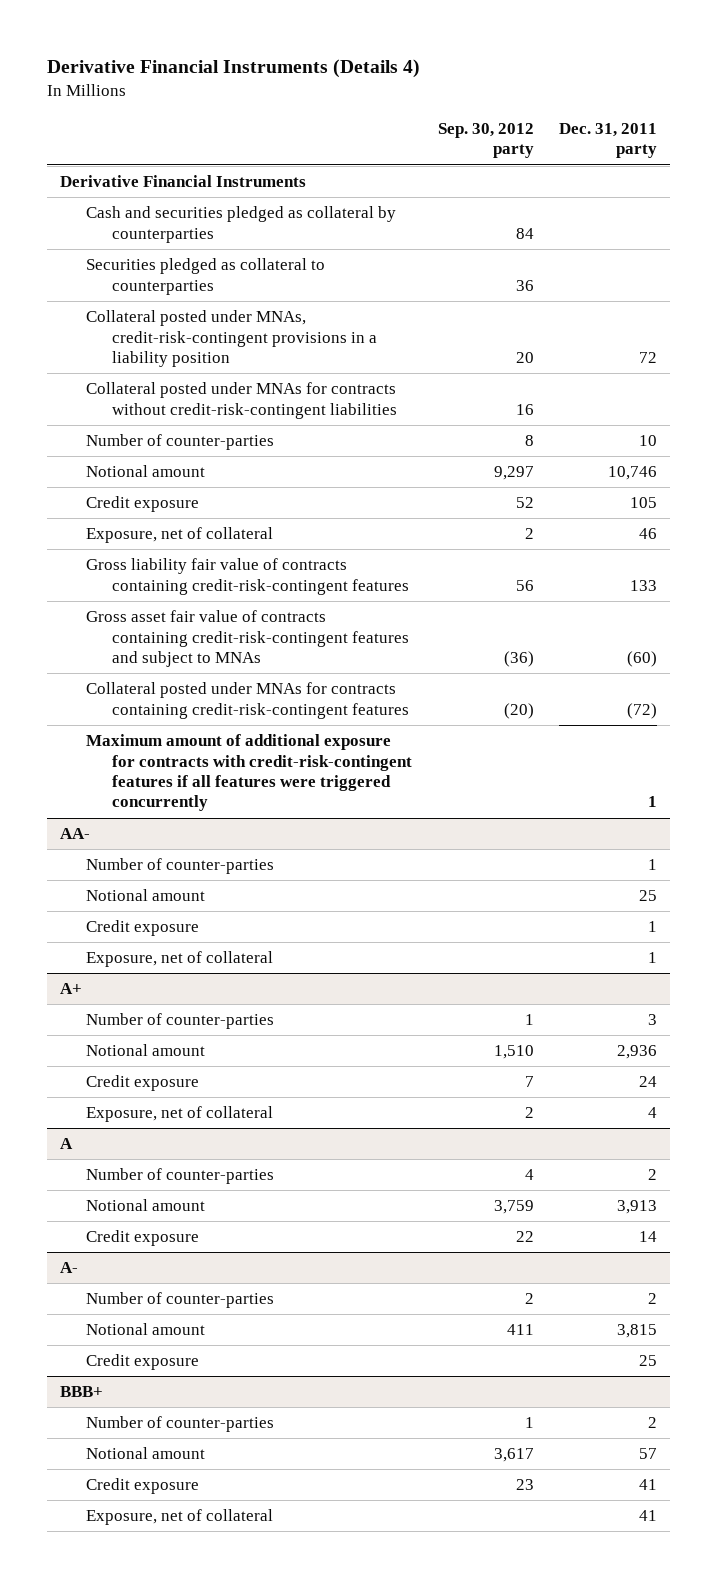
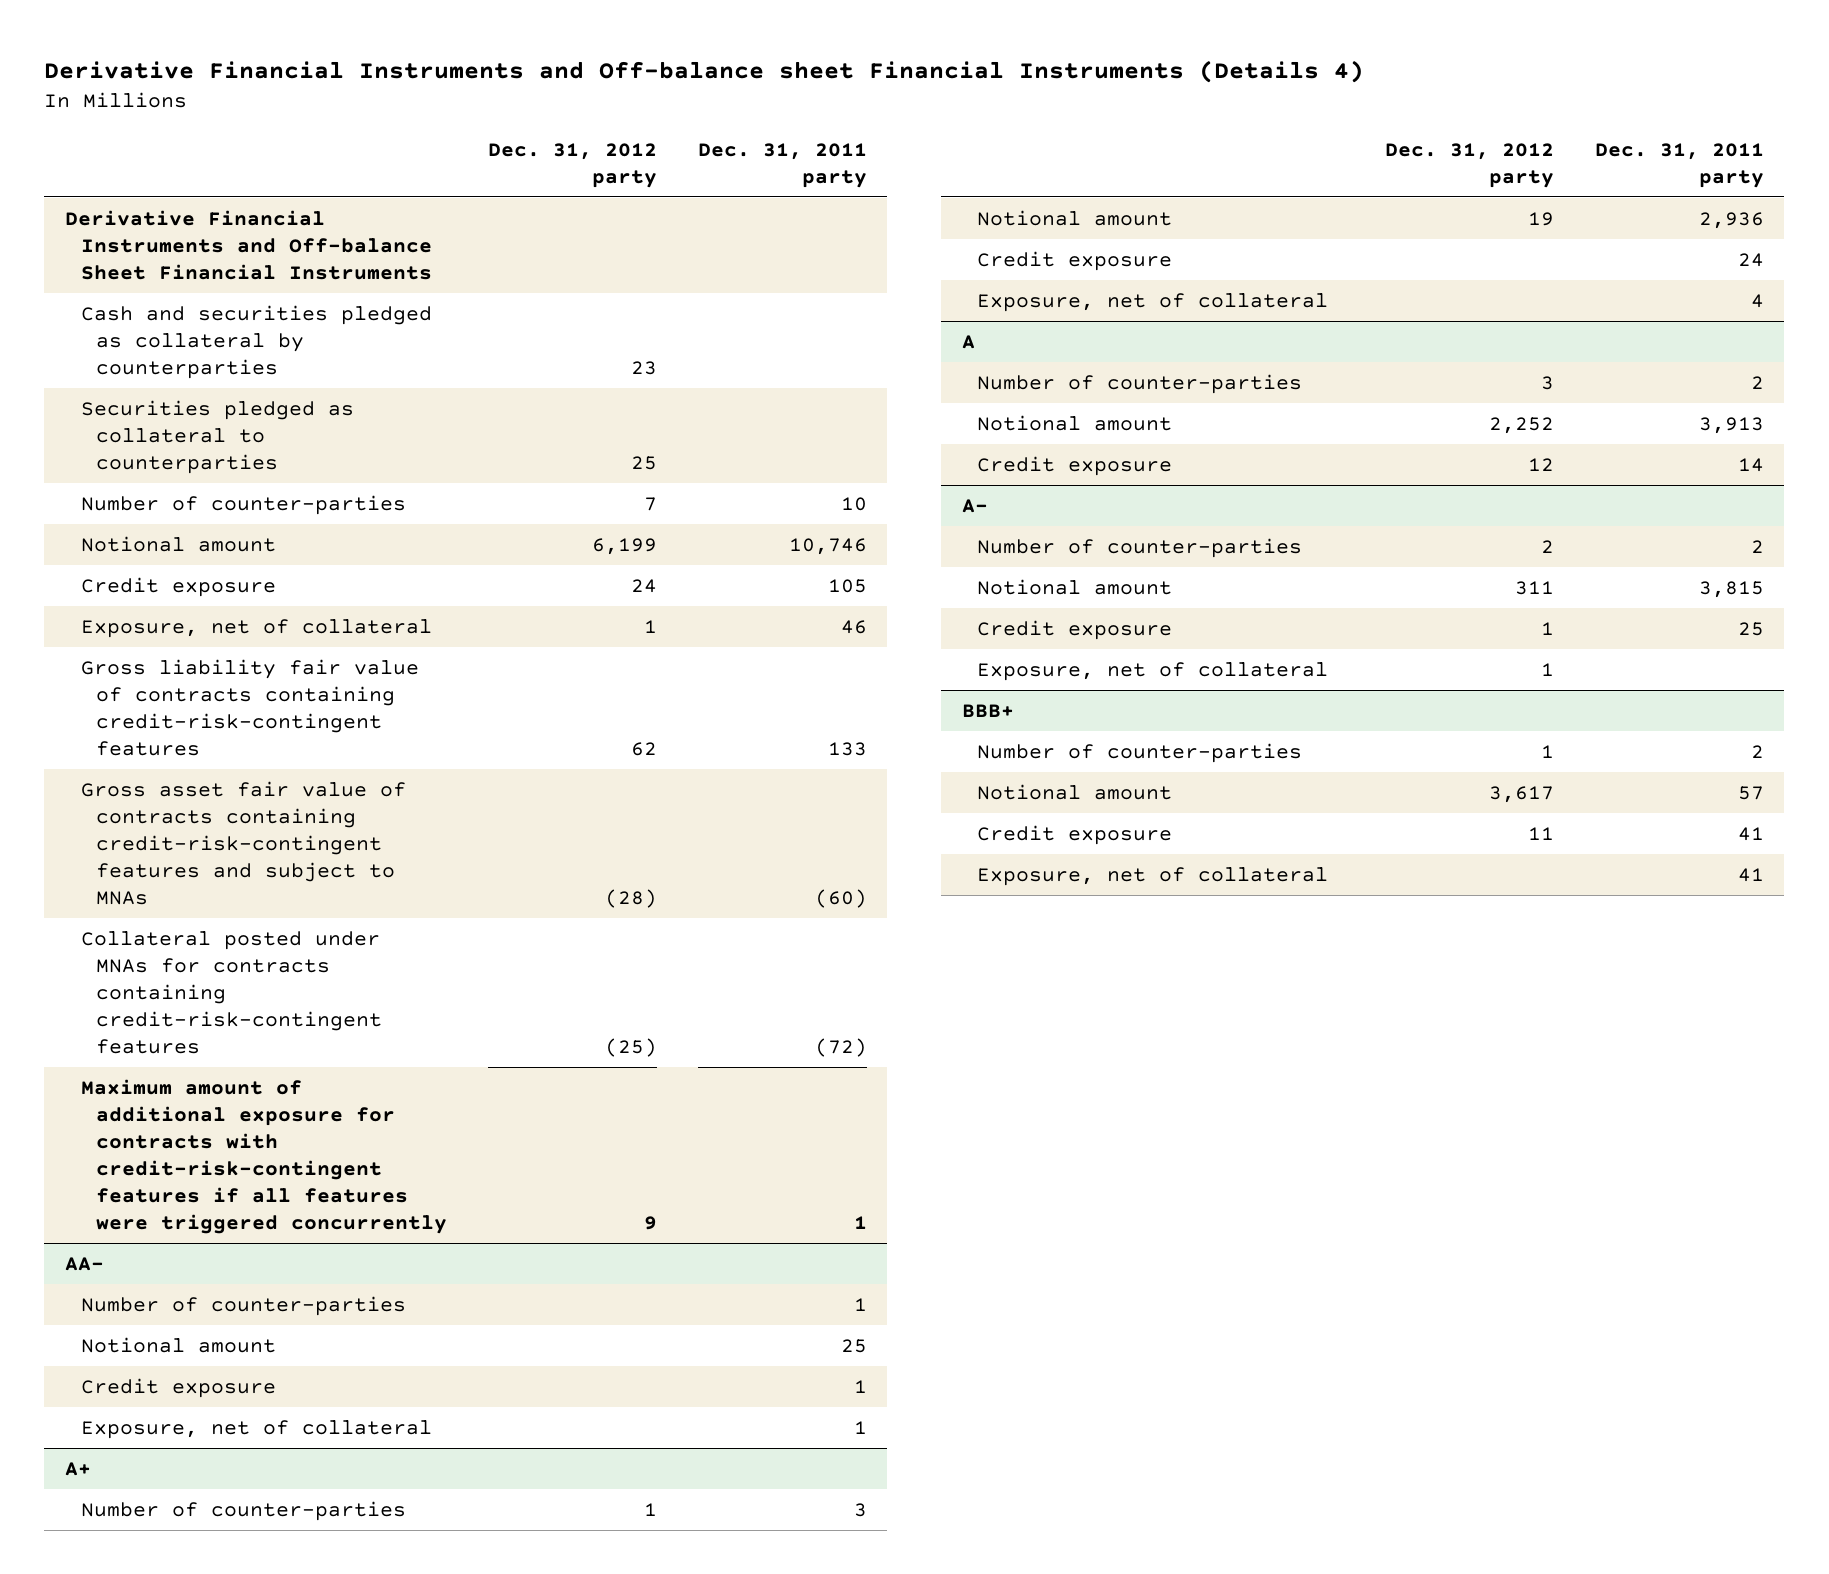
[46,59,420,79] Derivative Financial Instruments (Details 4) -> [44,59,1365,83] Derivative Financial Instruments and Off-balance sheet Financial Instruments (Details 4)
[437,122,534,159] Sep. 30, 2012 party -> none
none -> [488,142,658,188] Dec. 31, 2012 party
[59,175,306,188] Derivative Financial Instruments -> none
none -> [64,209,432,280] Derivative Financial Instruments and Off-balance Sheet Financial Instruments
[85,310,378,367] Collateral posted under MNAs, credit-risk-contingent provisions in a liability position -> none
[85,382,398,419] Collateral posted under MNAs for contracts without credit-risk-contingent liabilities -> none
none -> [977,661,1329,681] Exposure, net of collateral

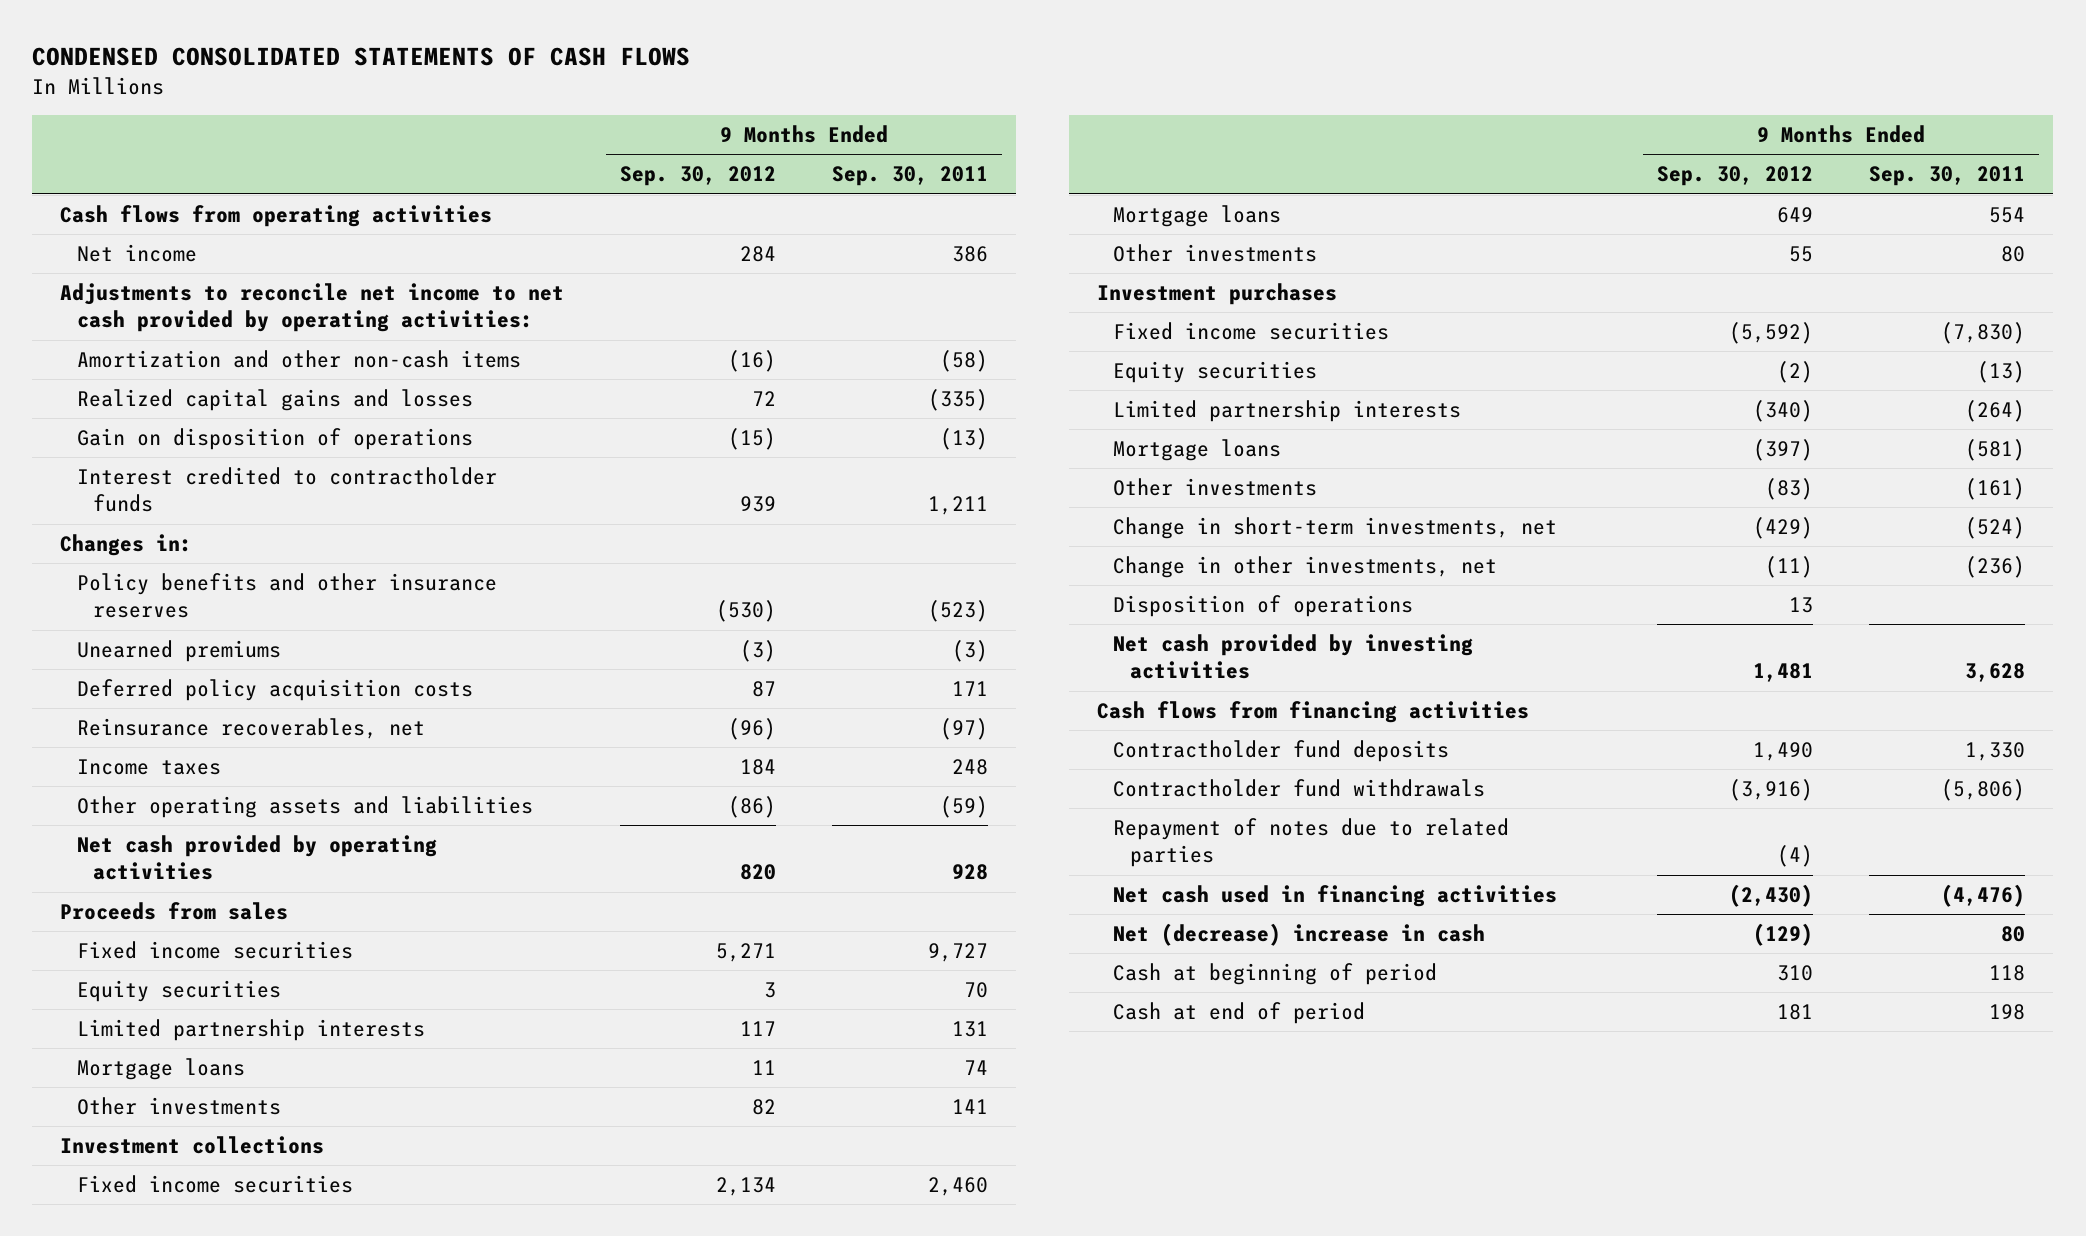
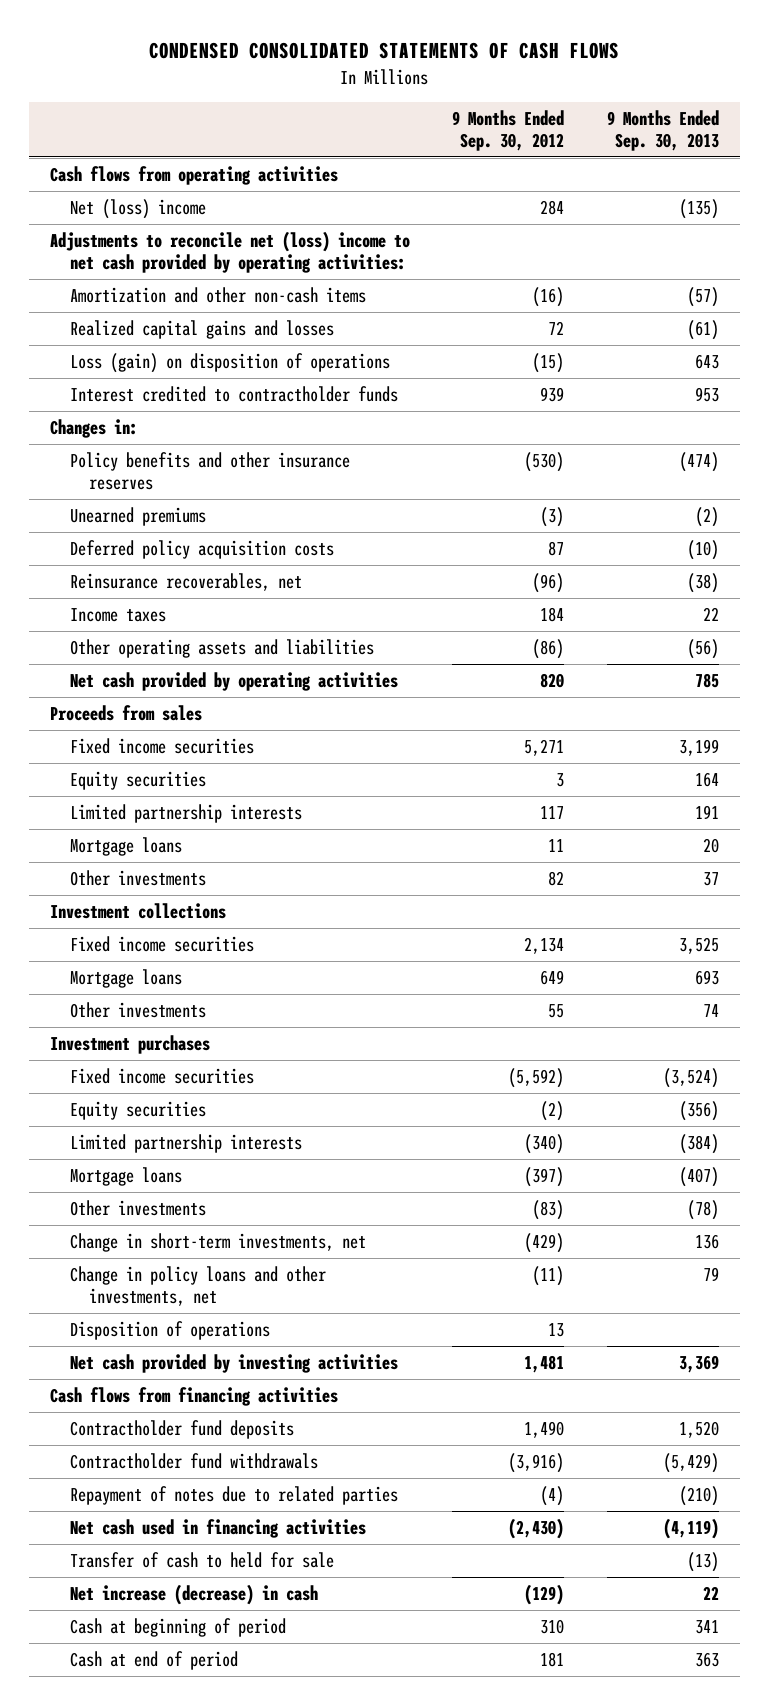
[832,166,989,187] Sep. 30, 2011 -> none
none -> [606,110,719,152] 9 Months Ended Sep. 30, 2013
[76,244,197,263] Net income -> [69,198,206,219] Net (loss) income
[60,283,565,333] Adjustments to reconcile net income to net cash provided by operating activities: -> [50,230,411,273] Adjustments to reconcile net (loss) income to net cash provided by operating activities:
[76,428,473,451] Gain on disposition of operations -> [69,352,390,373] Loss (gain) on disposition of operations
[1113,556,1498,579] Change in other investments, net -> [69,1265,326,1306] Change in policy loans and other investments, net
none -> [69,1551,334,1568] Transfer of cash to held for sale
[1113,923,1486,947] Net (decrease) increase in cash -> [69,1583,318,1605] Net increase (decrease) in cash

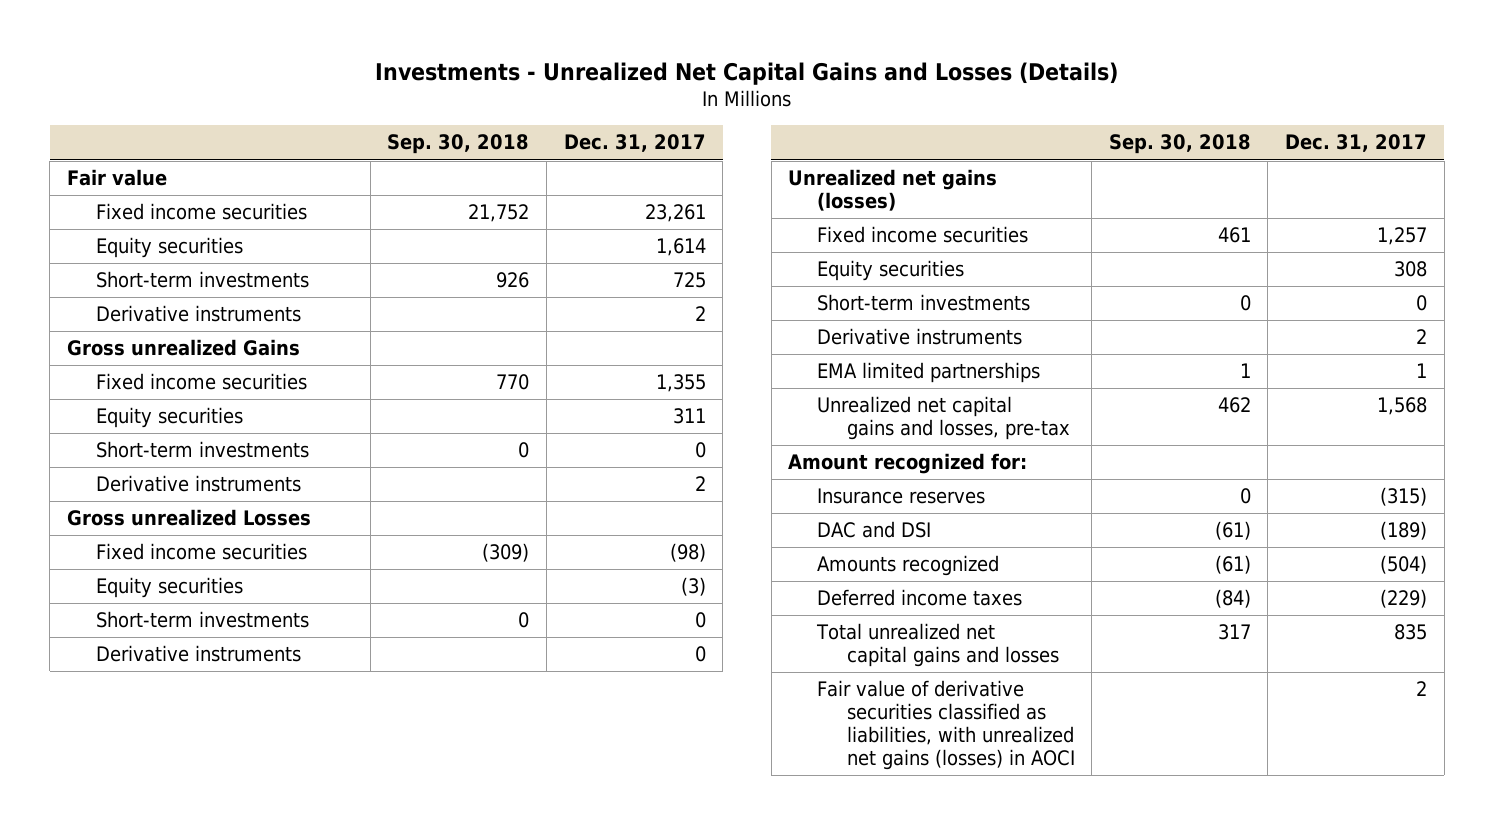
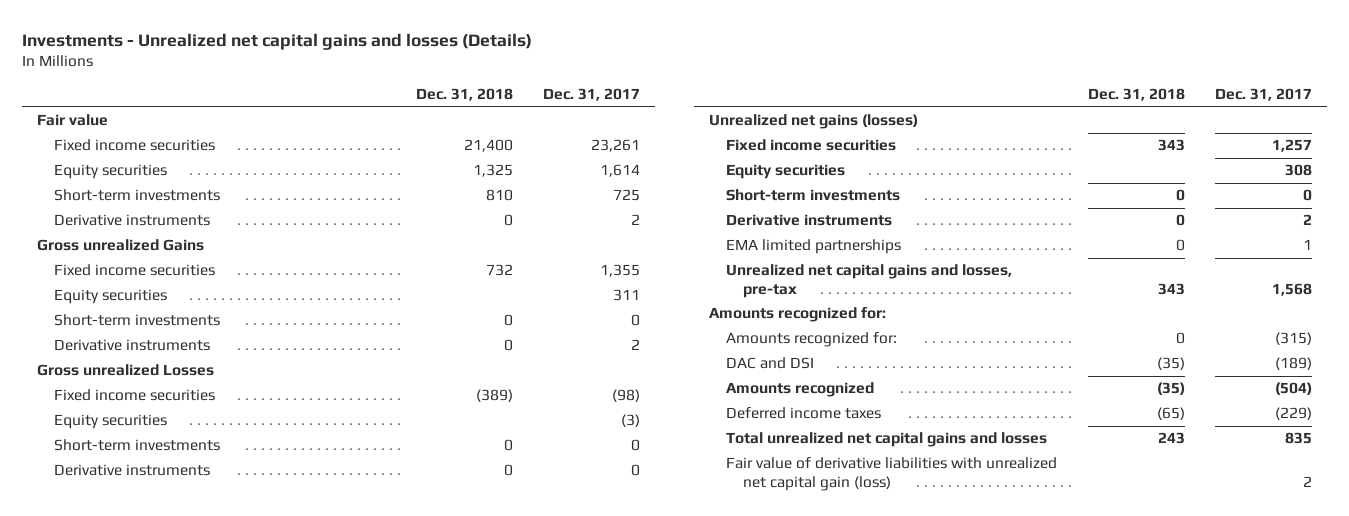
[374,61,1118,85] Investments - Unrealized Net Capital Gains and Losses (Details) -> [21,32,532,50] Investments - Unrealized net capital gains and losses (Details)
[387,134,530,155] Sep. 30, 2018 -> none
none -> [415,88,513,102] Dec. 31, 2018
[788,453,1028,475] Amount recognized for: -> [708,307,886,323] Amounts recognized for:
[817,488,986,505] Insurance reserves -> [726,332,898,348] Amounts recognized for:
[817,680,1075,770] Fair value of derivative securities classified as liabilities, with unrealized net gains (losses) in AOCI -> [726,457,1058,491] Fair value of derivative liabilities with unrealized net capital gain (loss)

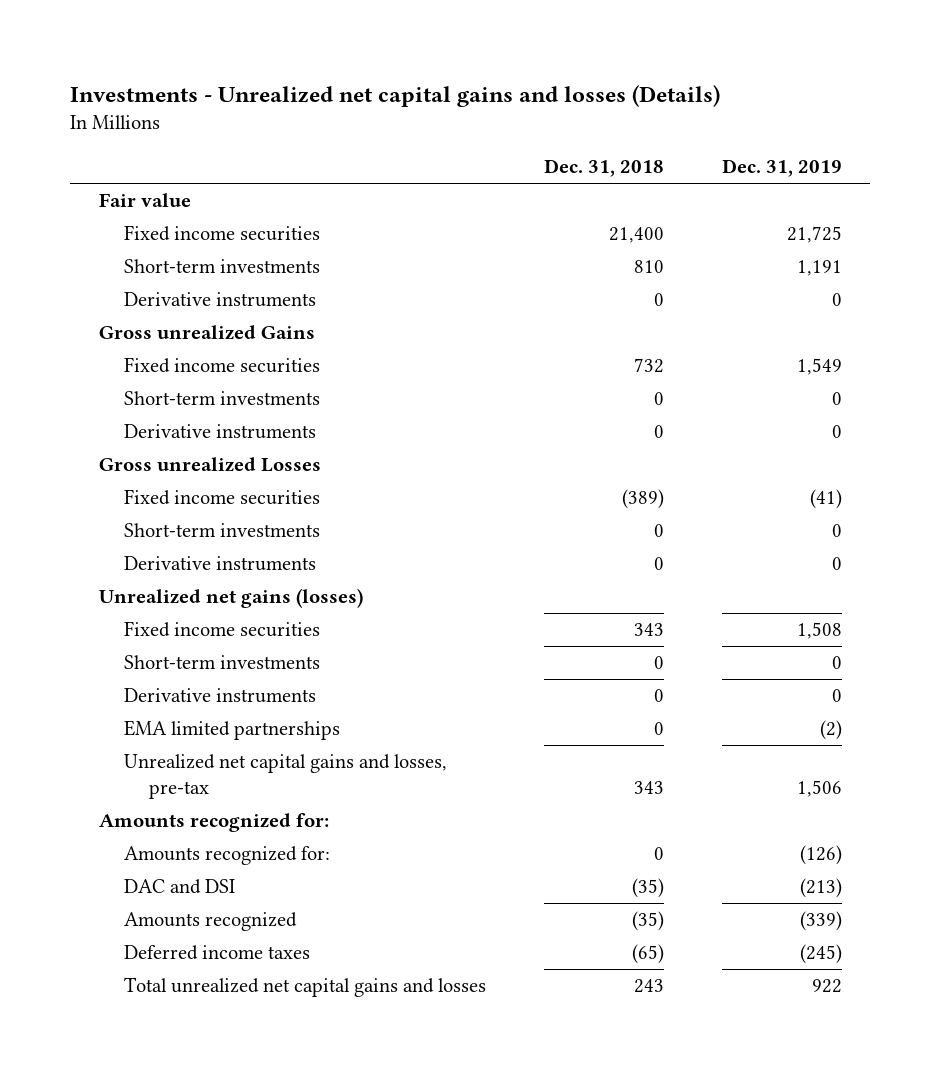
[543,88,641,102] Dec. 31, 2017 -> none
none -> [721,158,842,177] Dec. 31, 2019
[54,164,168,180] Equity securities -> none
[54,289,168,305] Equity securities -> none
[54,414,168,430] Equity securities -> none
[726,164,846,180] Equity securities -> none
[726,457,1058,491] Fair value of derivative liabilities with unrealized net capital gain (loss) -> none

